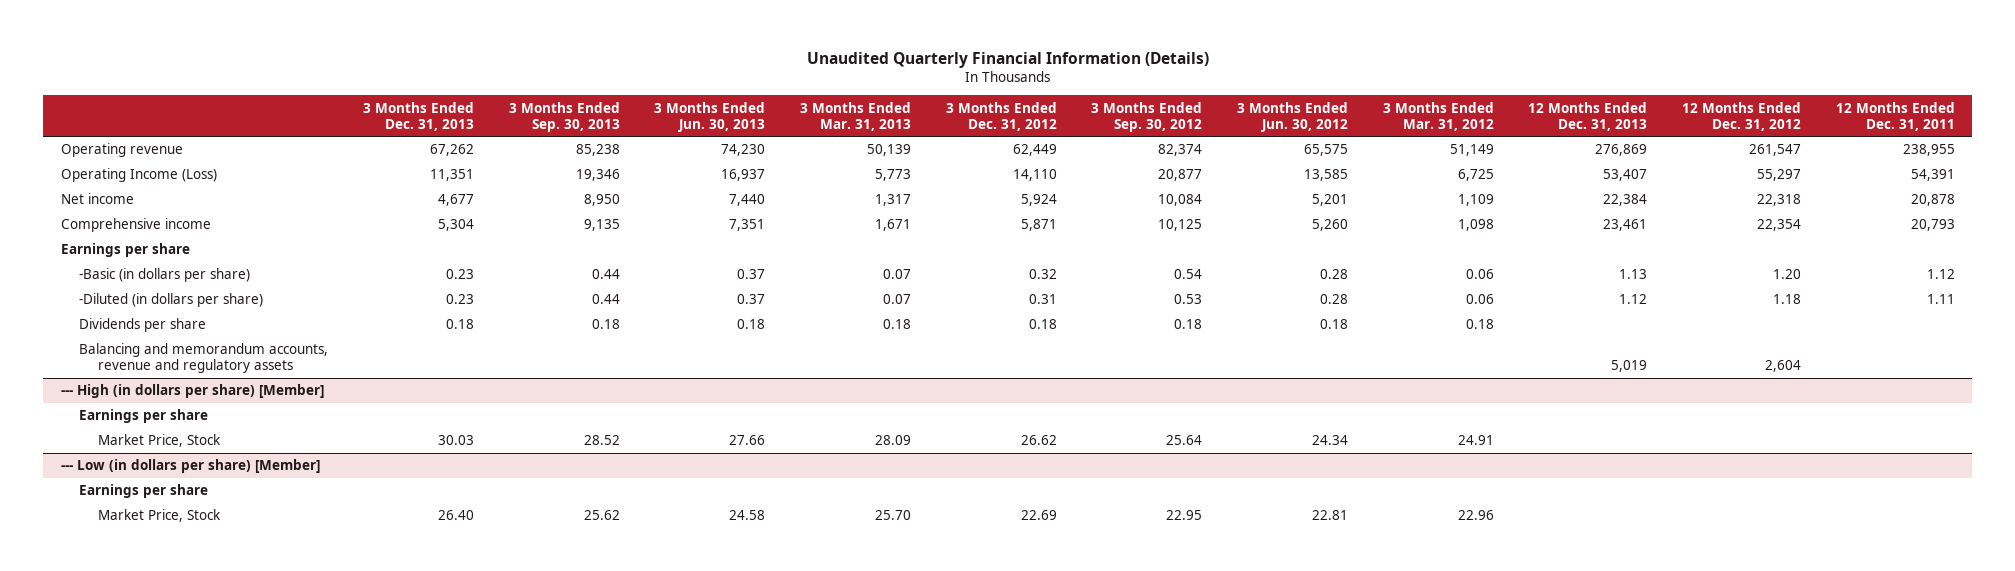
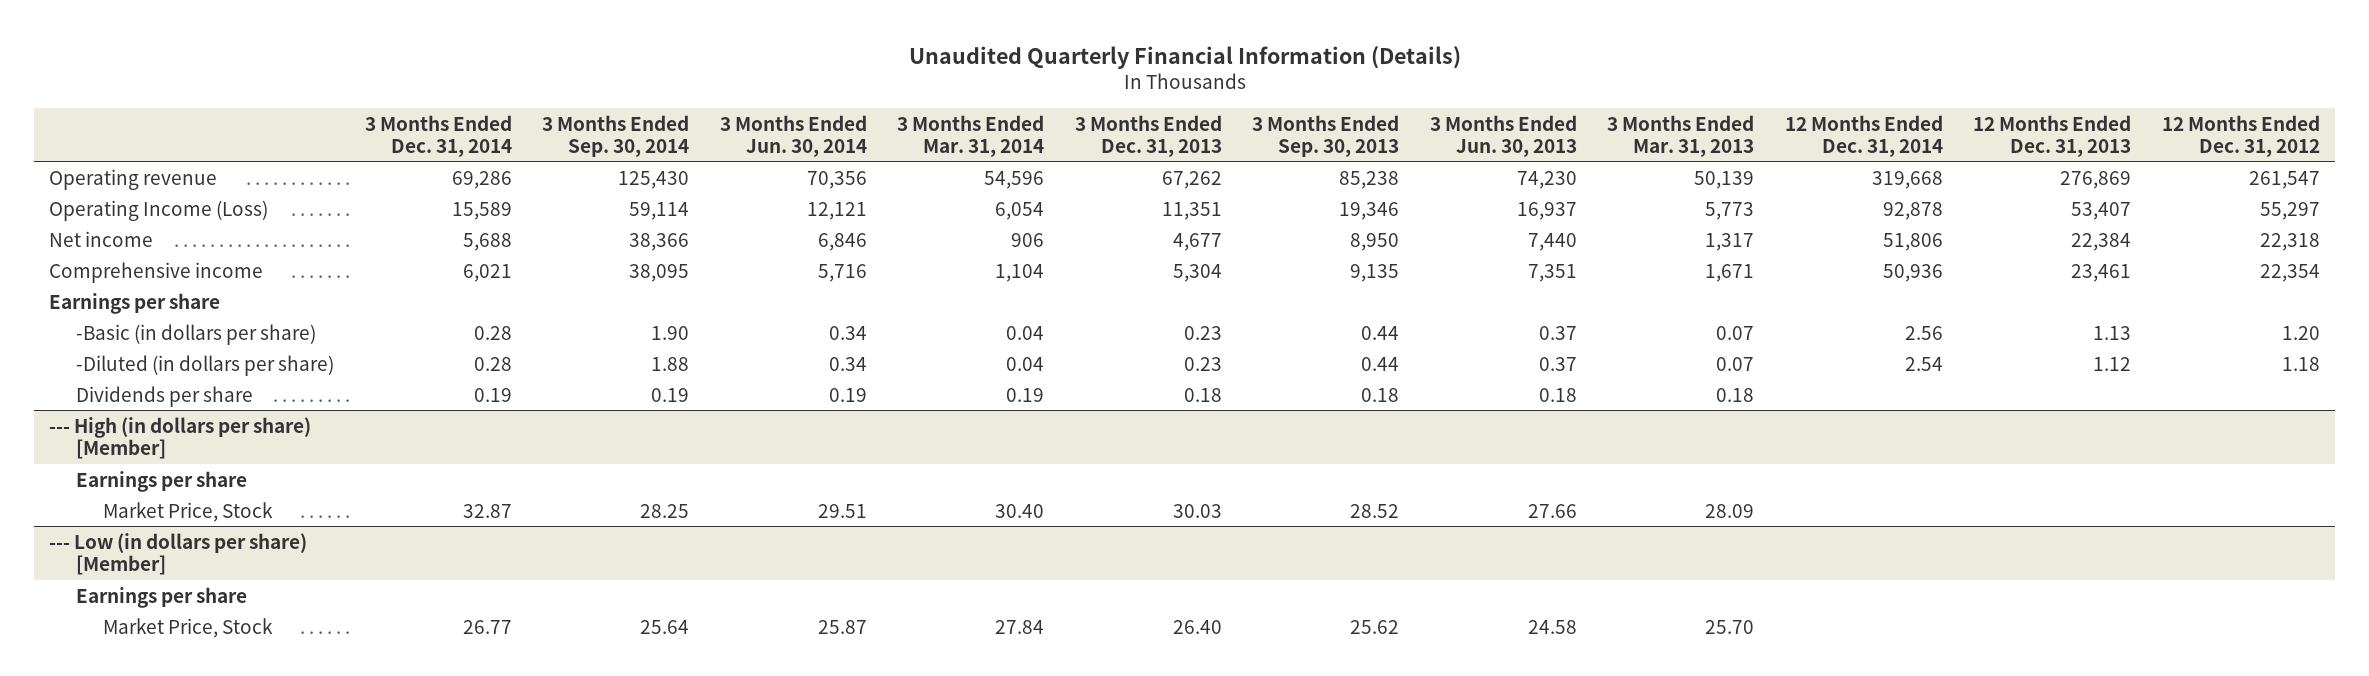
[945,101,1057,131] 3 Months Ended Dec. 31, 2012 -> none
[1091,101,1203,132] 3 Months Ended Sep. 30, 2012 -> none
[1236,101,1348,132] 3 Months Ended Jun. 30, 2012 -> none
[1382,101,1494,131] 3 Months Ended Mar. 31, 2012 -> none
[1835,101,1955,131] 12 Months Ended Dec. 31, 2011 -> none
none -> [364,114,512,157] 3 Months Ended Dec. 31, 2014
none -> [542,114,690,157] 3 Months Ended Sep. 30, 2014
none -> [719,114,867,157] 3 Months Ended Jun. 30, 2014
none -> [897,114,1045,157] 3 Months Ended Mar. 31, 2014
none -> [1784,114,1943,157] 12 Months Ended Dec. 31, 2014
[79,343,329,374] Balancing and memorandum accounts, revenue and regulatory assets -> none

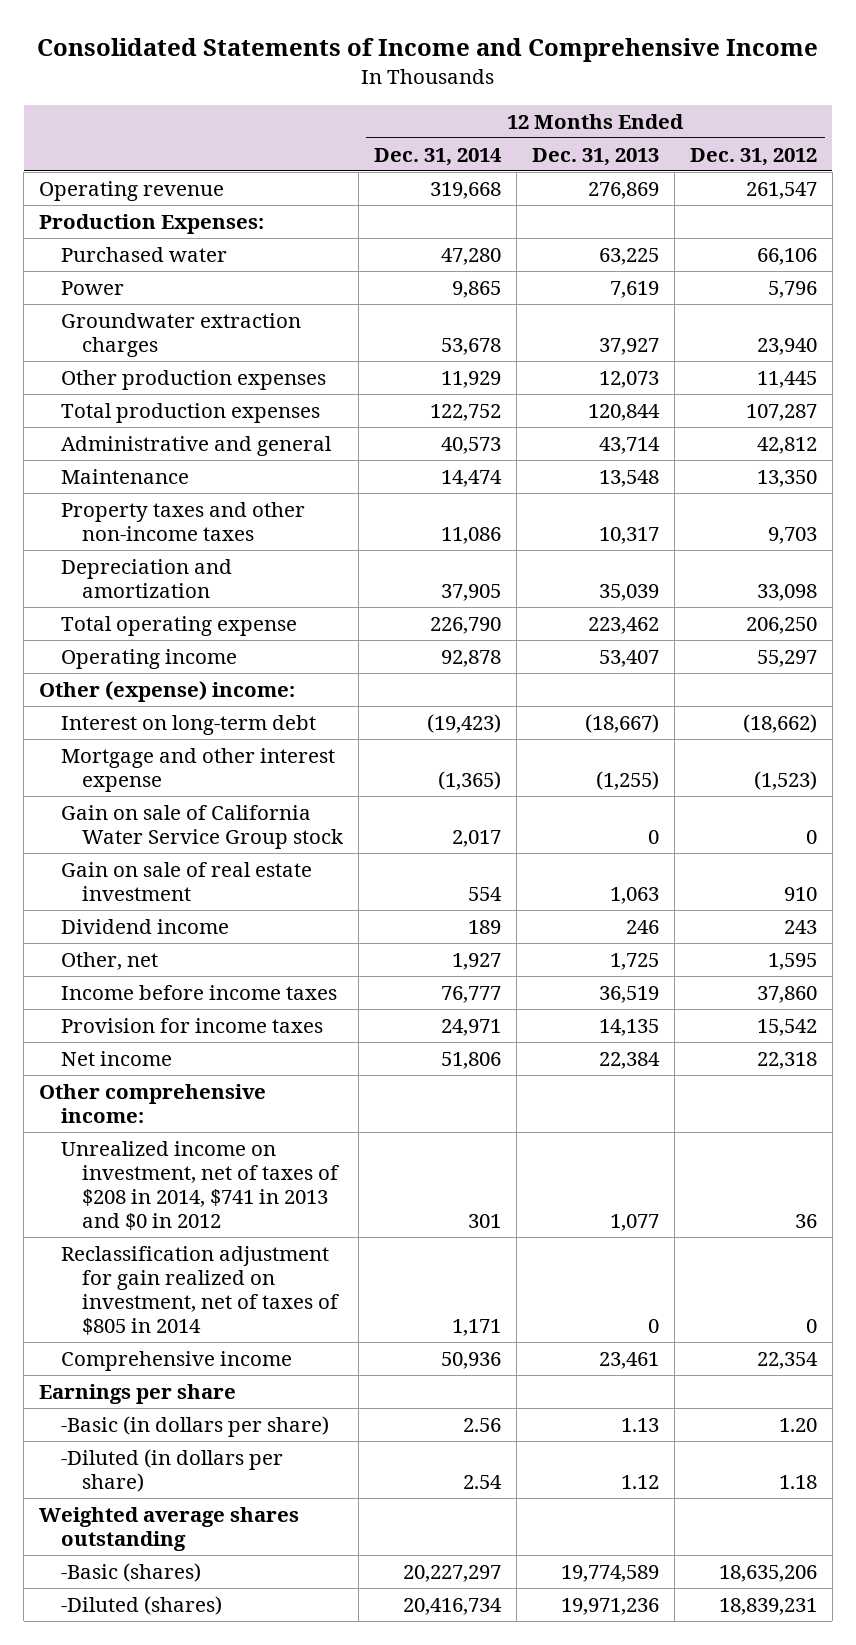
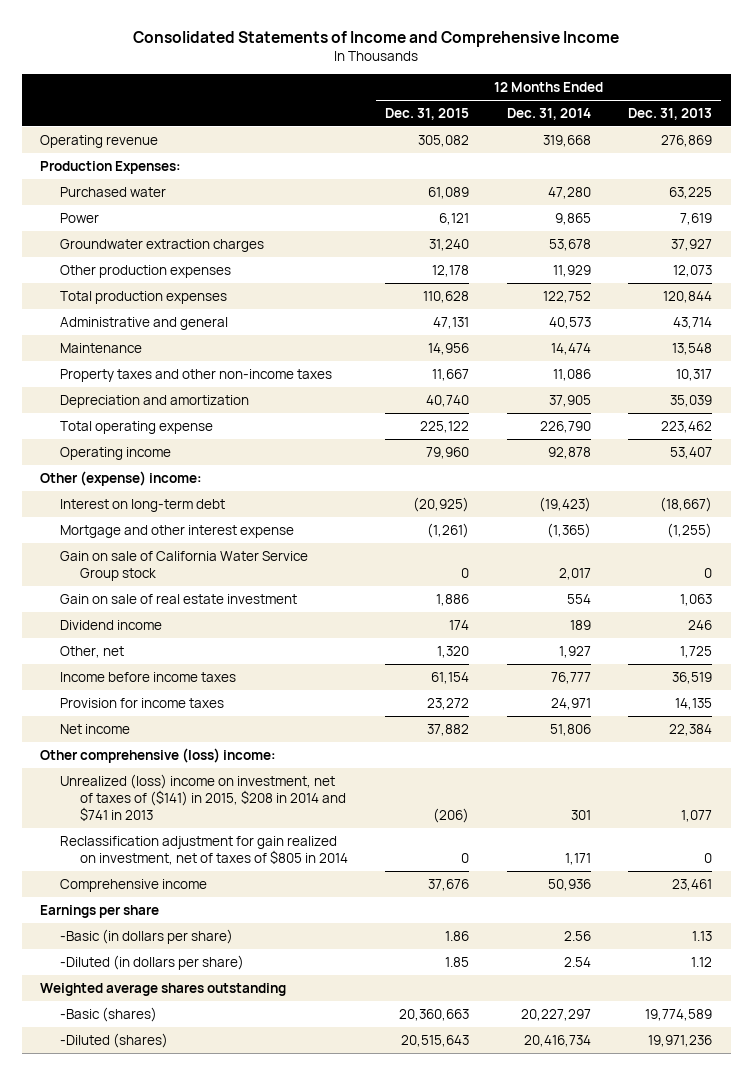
[689,147,817,166] Dec. 31, 2012 -> none
none -> [385,107,470,120] Dec. 31, 2015
[39,1083,267,1123] Other comprehensive income: -> [40,747,277,763] Other comprehensive (loss) income:
[60,1140,339,1230] Unrealized income on investment, net of taxes of $208 in 2014, $741 in 2013 and $0 in 2012 -> [60,773,346,821] Unrealized (loss) income on investment, net of taxes of ($141) in 2015, $208 in 2014 and $741 in 2013

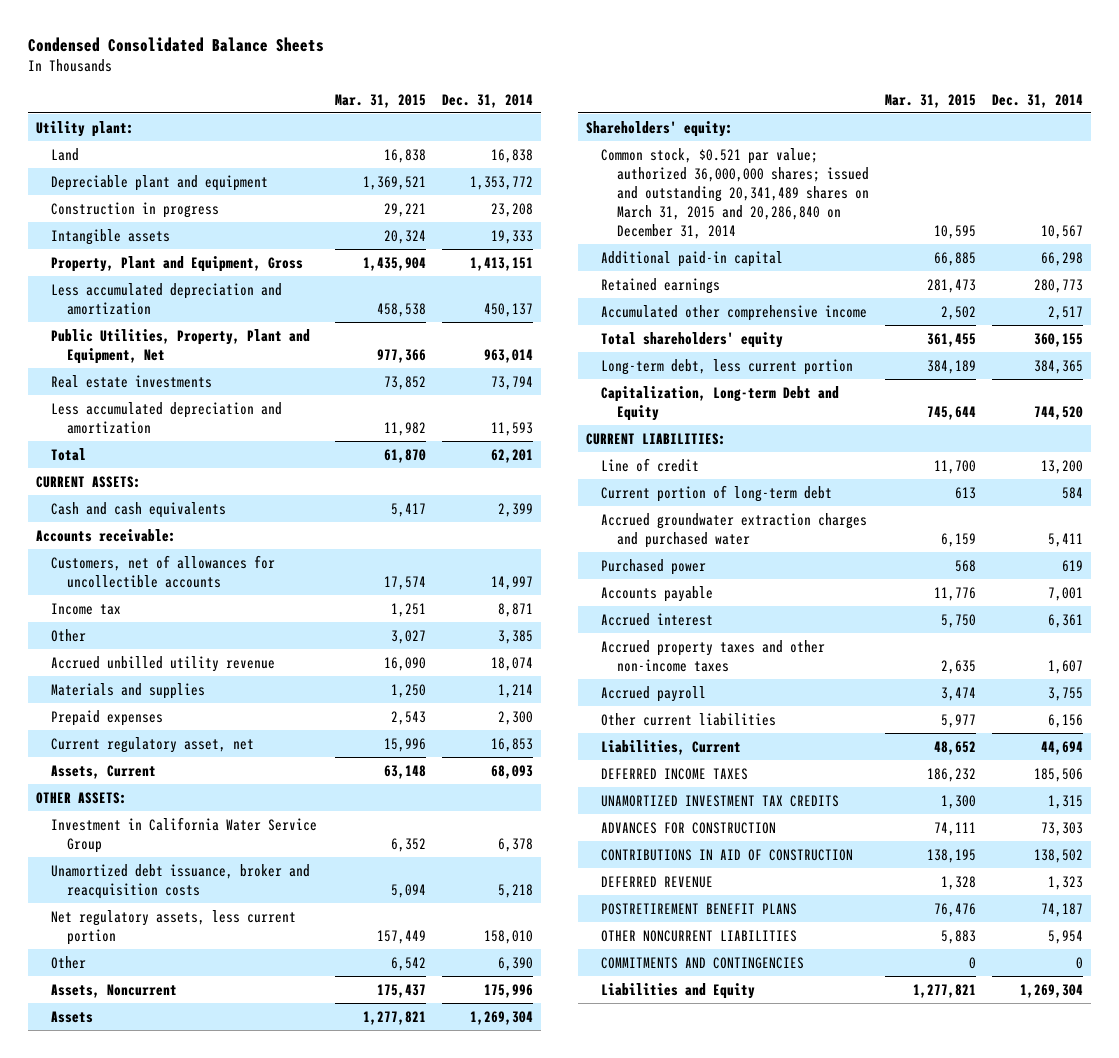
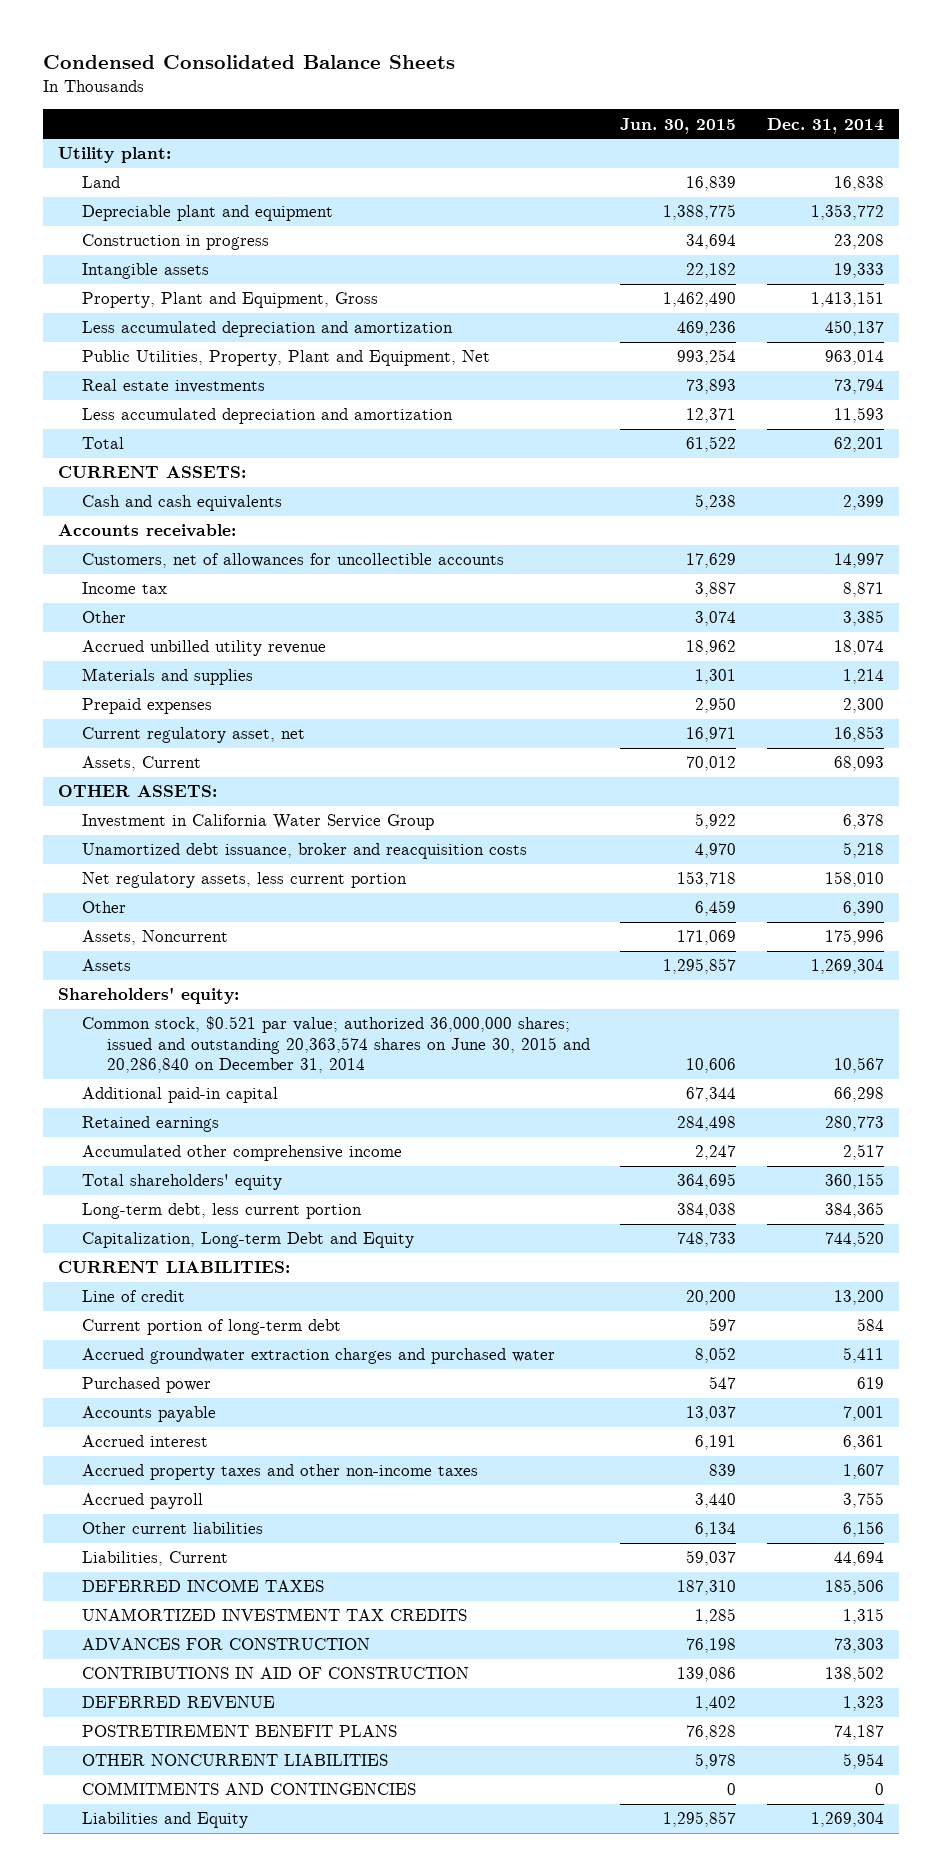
[334,93,426,108] Mar. 31, 2015 -> none
none -> [620,117,737,134] Jun. 30, 2015
[601,147,869,239] Common stock, $0.521 par value; authorized 36,000,000 shares; issued and outstanding 20,341,489 shares on March 31, 2015 and 20,286,840 on December 31, 2014 -> [82,1016,590,1074] Common stock, $0.521 par value; authorized 36,000,000 shares; issued and outstanding 20,363,574 shares on June 30, 2015 and 20,286,840 on December 31, 2014

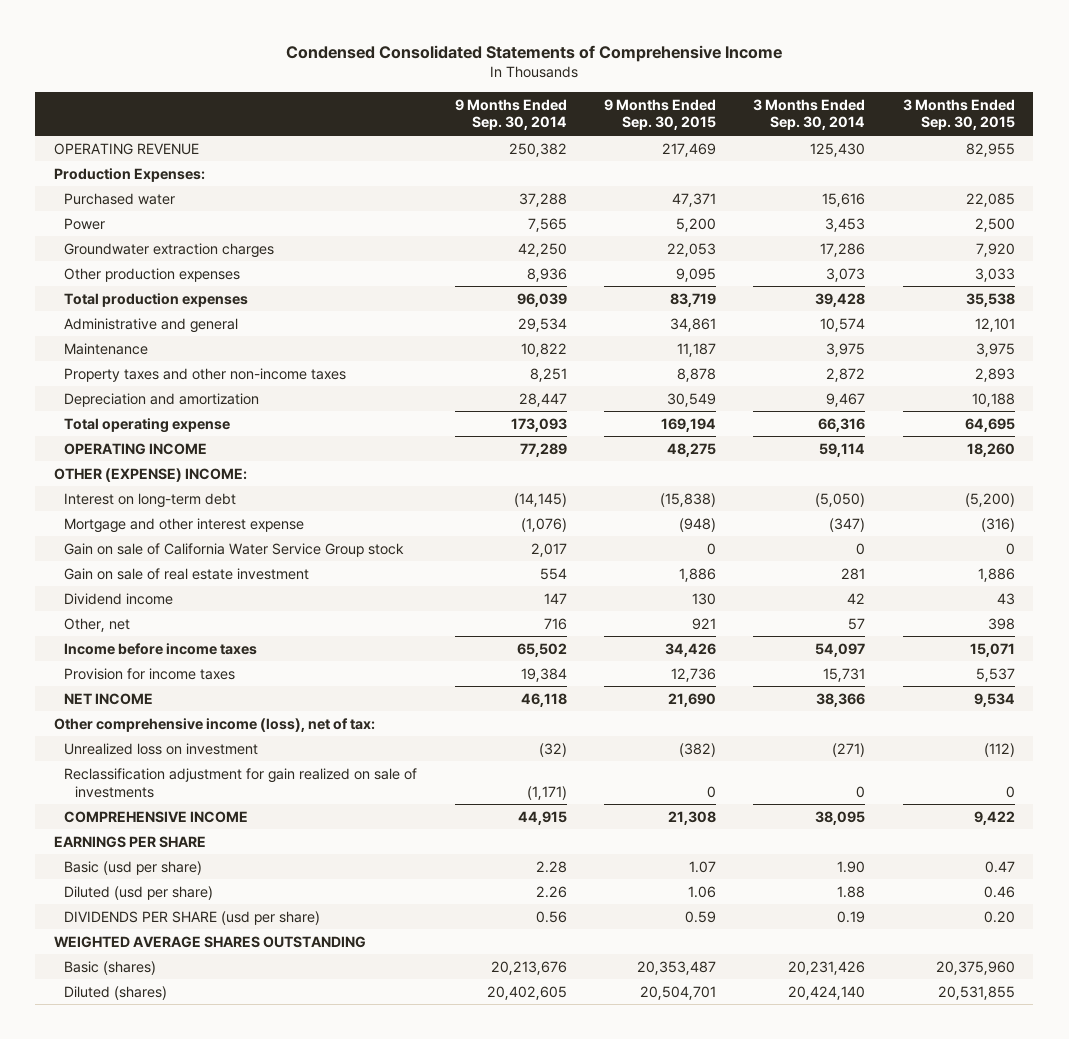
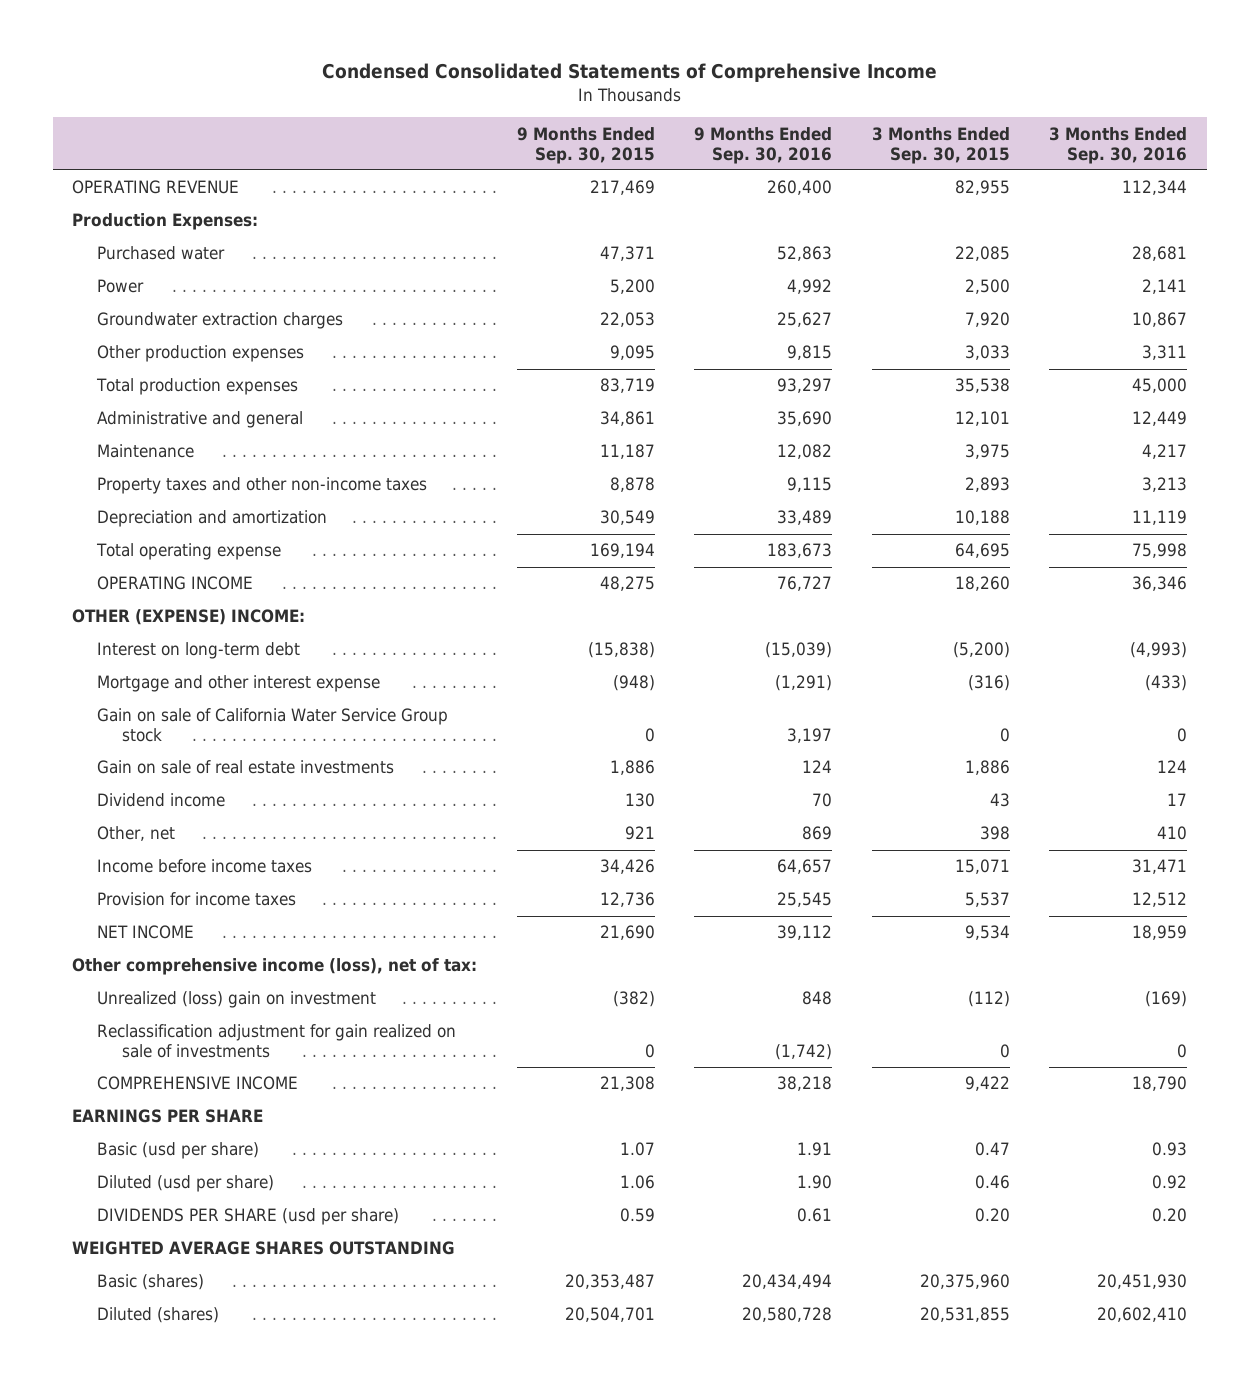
[454,98,567,131] 9 Months Ended Sep. 30, 2014 -> none
[753,98,866,131] 3 Months Ended Sep. 30, 2014 -> none
none -> [694,126,833,164] 9 Months Ended Sep. 30, 2016
none -> [1048,126,1187,164] 3 Months Ended Sep. 30, 2016
[64,567,310,580] Gain on sale of real estate investment -> [97,760,395,775] Gain on sale of real estate investments
[64,742,259,755] Unrealized loss on investment -> [97,991,377,1009] Unrealized (loss) gain on investment

